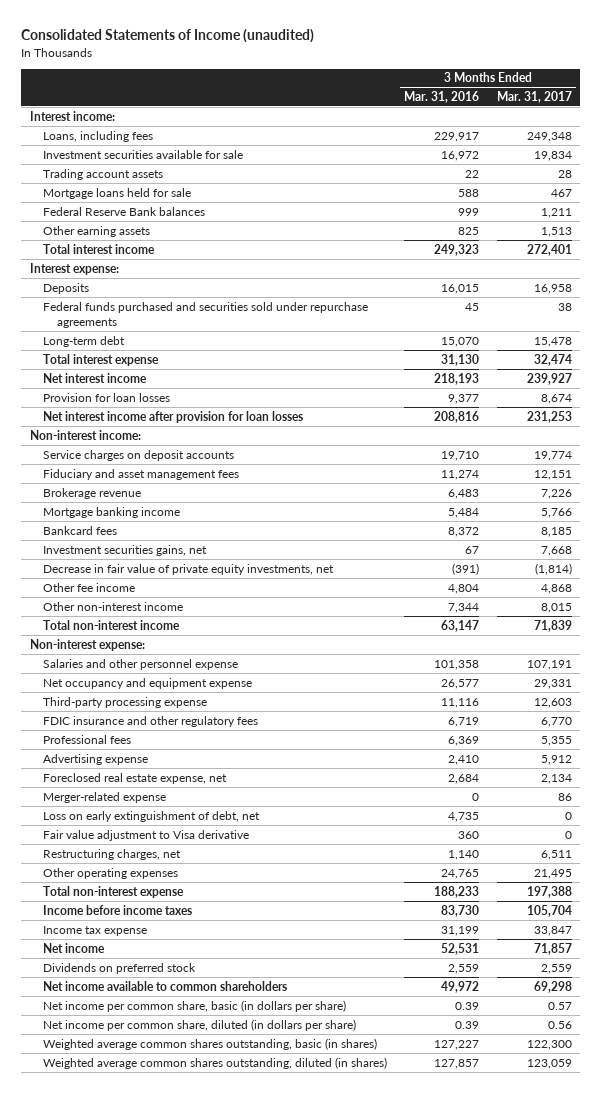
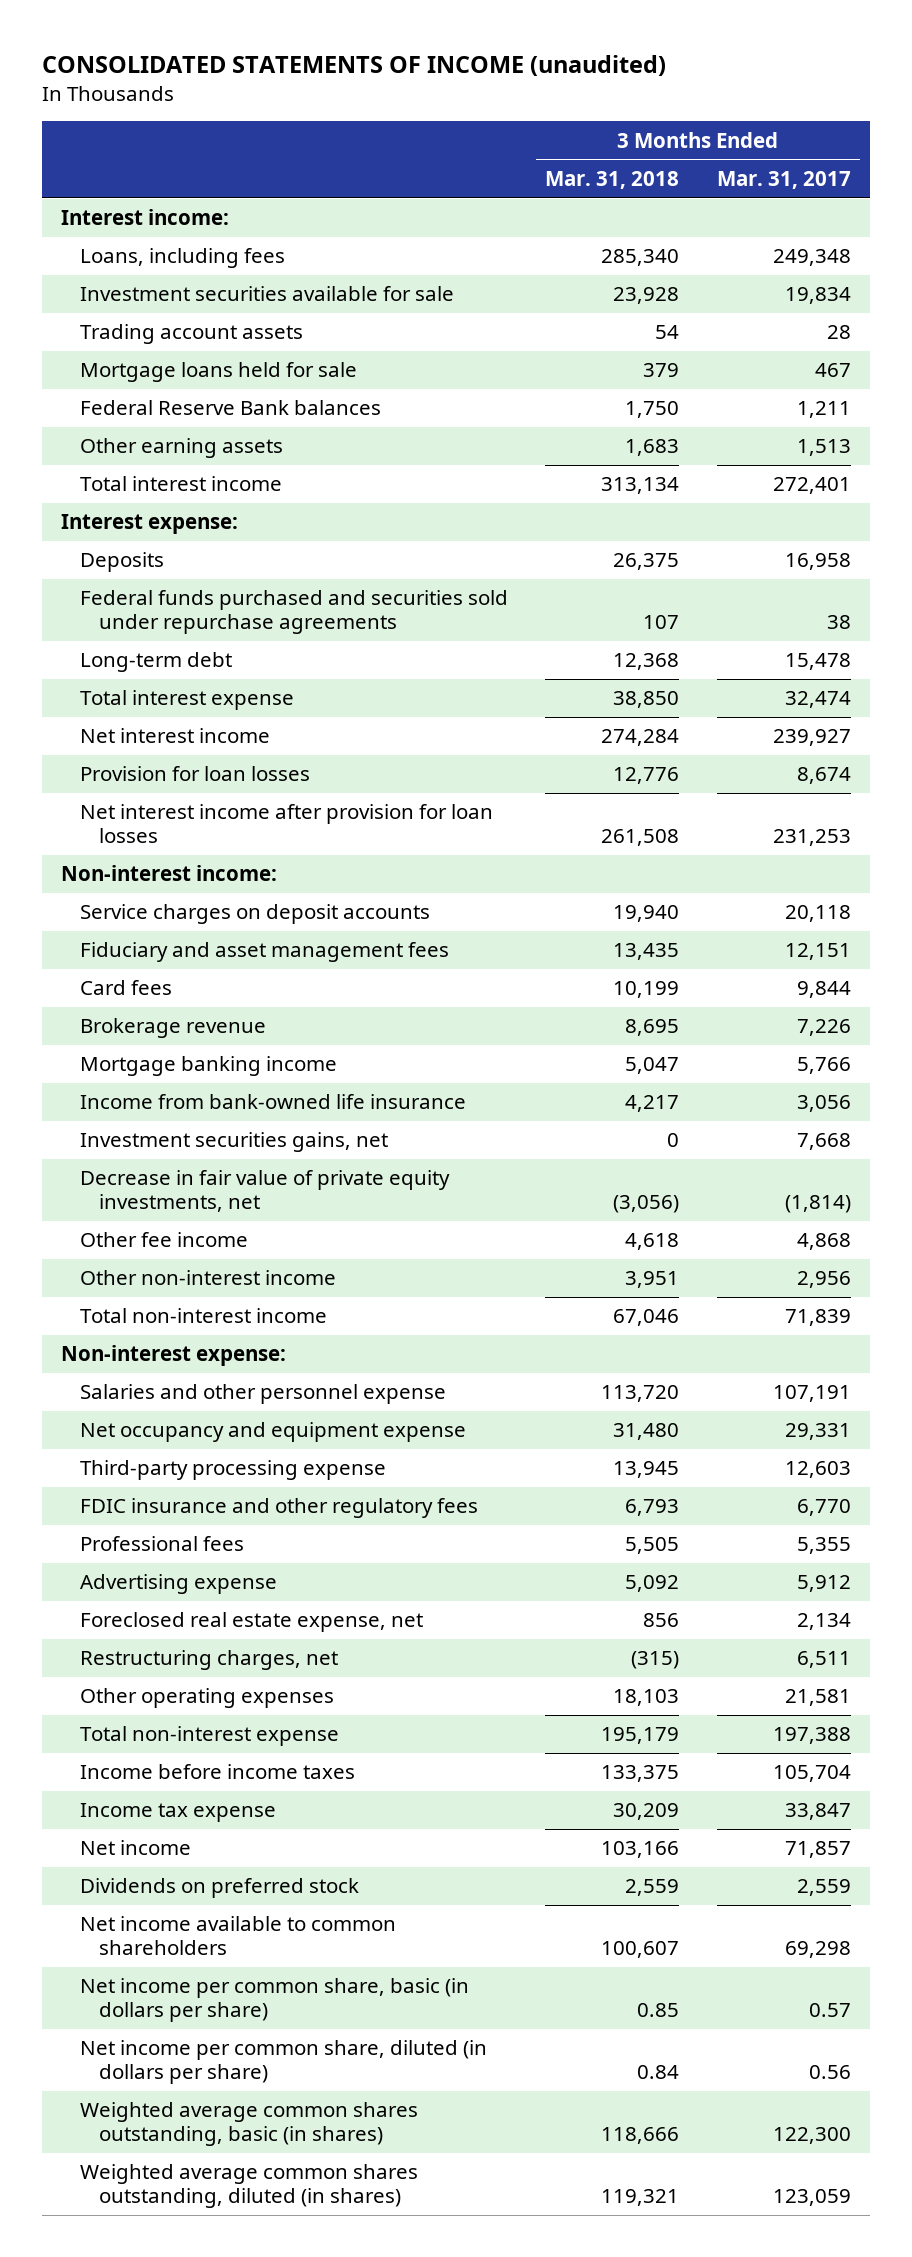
[21,29,315,44] Consolidated Statements of Income (unaudited) -> [41,55,666,77] CONSOLIDATED STATEMENTS OF INCOME (unaudited)
[404,90,480,103] Mar. 31, 2016 -> none
none -> [545,171,680,190] Mar. 31, 2018
[533,450,572,461] 19,774 -> [784,905,851,923] 20,118
none -> [79,980,172,996] Card fees
[43,525,118,535] Bankcard fees -> none
none -> [79,1094,466,1110] Income from bank-owned life insurance
[540,602,572,613] 8,015 -> [796,1271,851,1289] 2,956
[43,791,167,803] Merger-related expense -> none
[43,810,261,822] Loss on early extinguishment of debt, net -> none
[43,829,250,841] Fair value adjustment to Visa derivative -> none
[533,868,572,879] 21,495 -> [784,1689,851,1707] 21,581

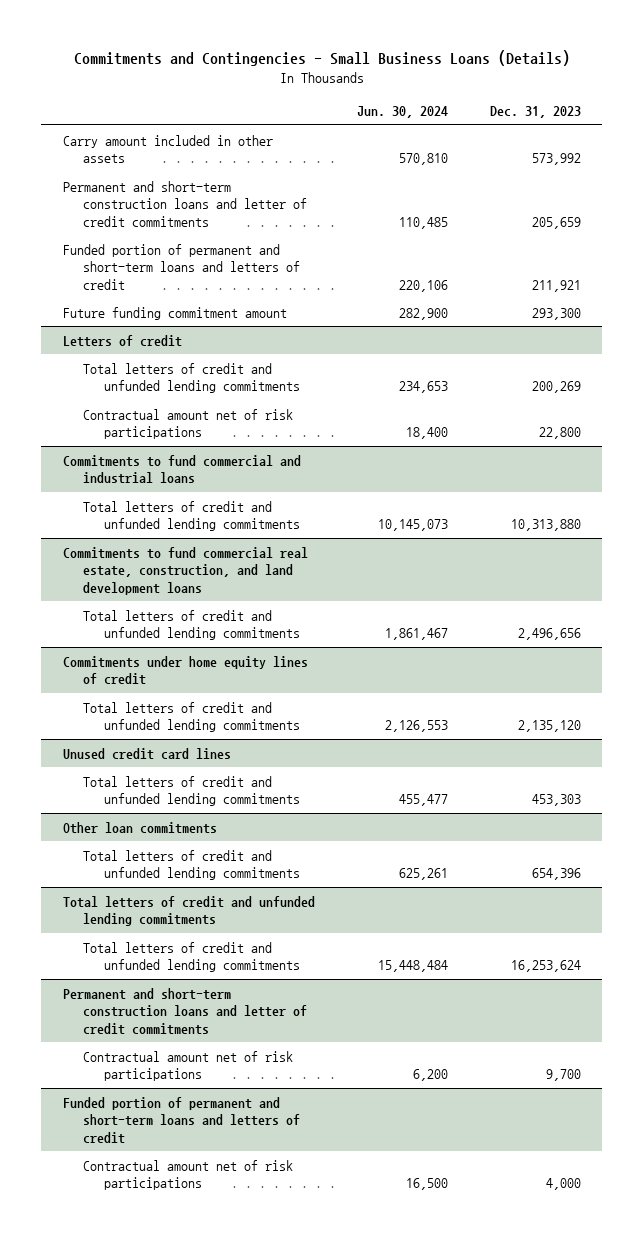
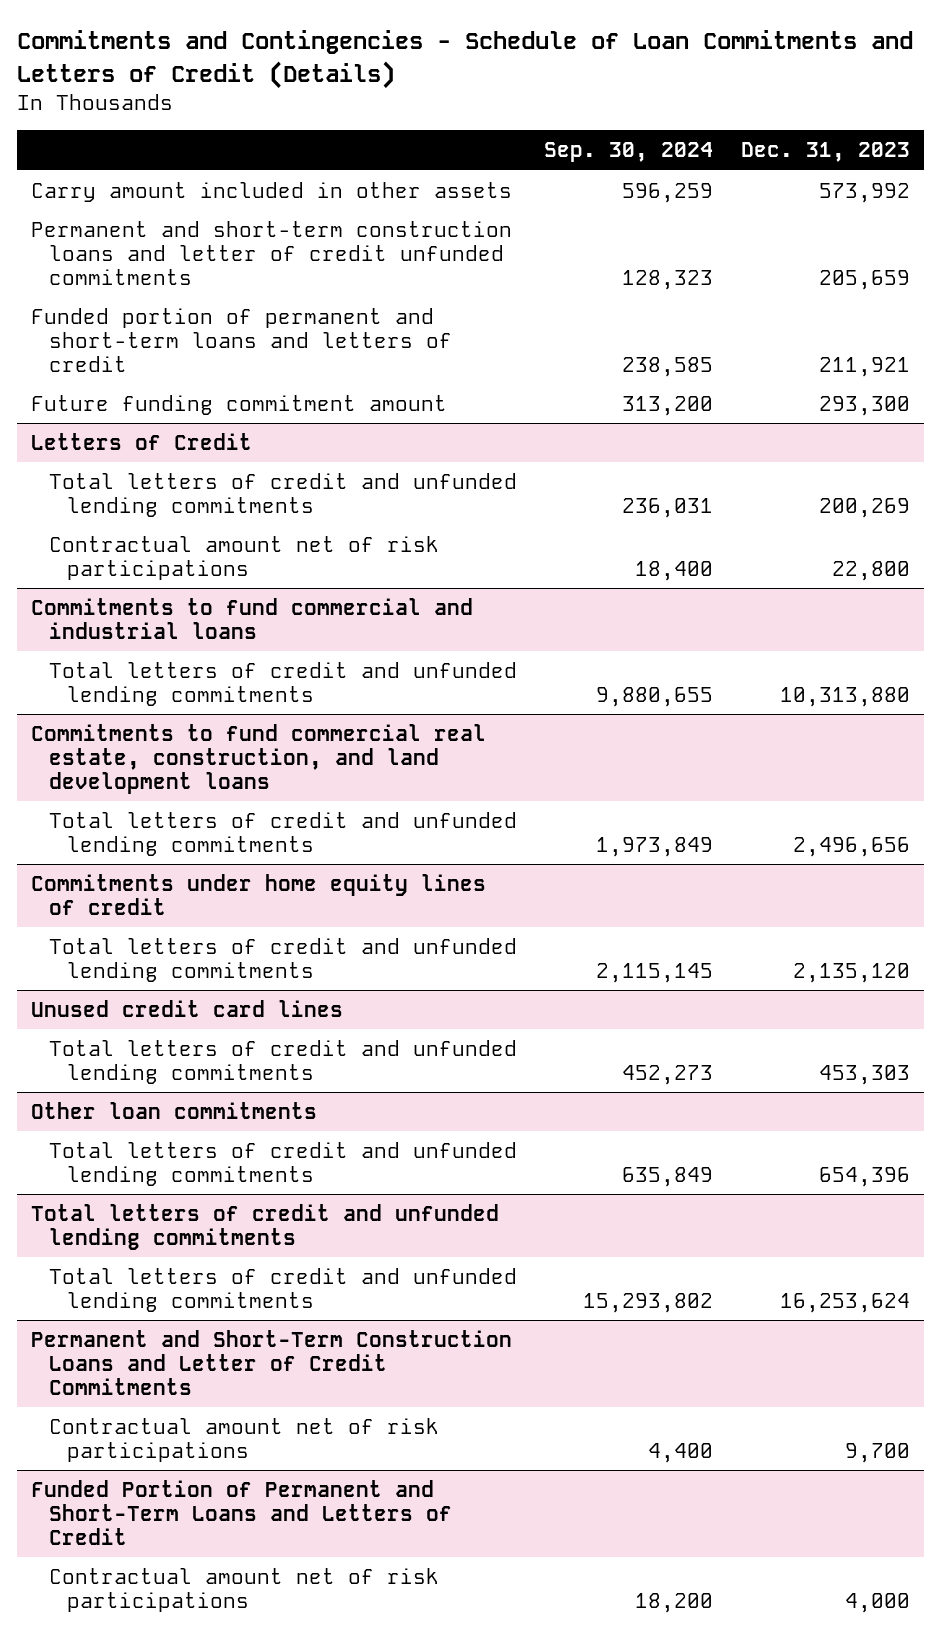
[73,50,570,67] Commitments and Contingencies - Small Business Loans (Details) -> [16,30,913,89] Commitments and Contingencies - Schedule of Loan Commitments and Letters of Credit (Details)
[356,106,448,119] Jun. 30, 2024 -> none
none -> [544,142,714,163] Sep. 30, 2024
[62,180,308,227] Permanent and short-term construction loans and letter of credit commitments -> [30,220,512,285] Permanent and short-term construction loans and letter of credit unfunded commitments
[62,334,182,347] Letters of credit -> [30,432,252,450] Letters of Credit
[62,987,308,1035] Permanent and short-term construction loans and letter of credit commitments -> [30,1329,512,1395] Permanent and Short-Term Construction Loans and Letter of Credit Commitments
[62,1096,301,1144] Funded portion of permanent and short-term loans and letters of credit -> [30,1479,452,1545] Funded Portion of Permanent and Short-Term Loans and Letters of Credit

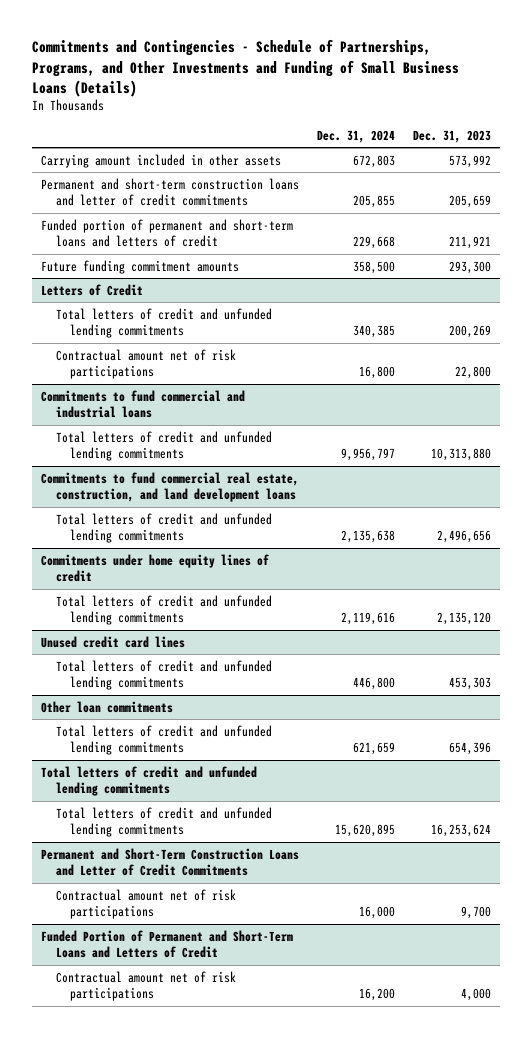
[16,30,913,89] Commitments and Contingencies - Schedule of Loan Commitments and Letters of Credit (Details) -> [32,39,460,97] Commitments and Contingencies - Schedule of Partnerships, Programs, and Other Investments and Funding of Small Business Loans (Details)
[544,142,714,163] Sep. 30, 2024 -> none
none -> [316,129,395,143] Dec. 31, 2024
[30,181,512,202] Carry amount included in other assets -> [41,153,282,168] Carrying amount included in other assets
[30,220,512,285] Permanent and short-term construction loans and letter of credit unfunded commitments -> [41,177,300,207] Permanent and short-term construction loans and letter of credit commitments
[30,394,447,415] Future funding commitment amount -> [41,259,240,274] Future funding commitment amounts

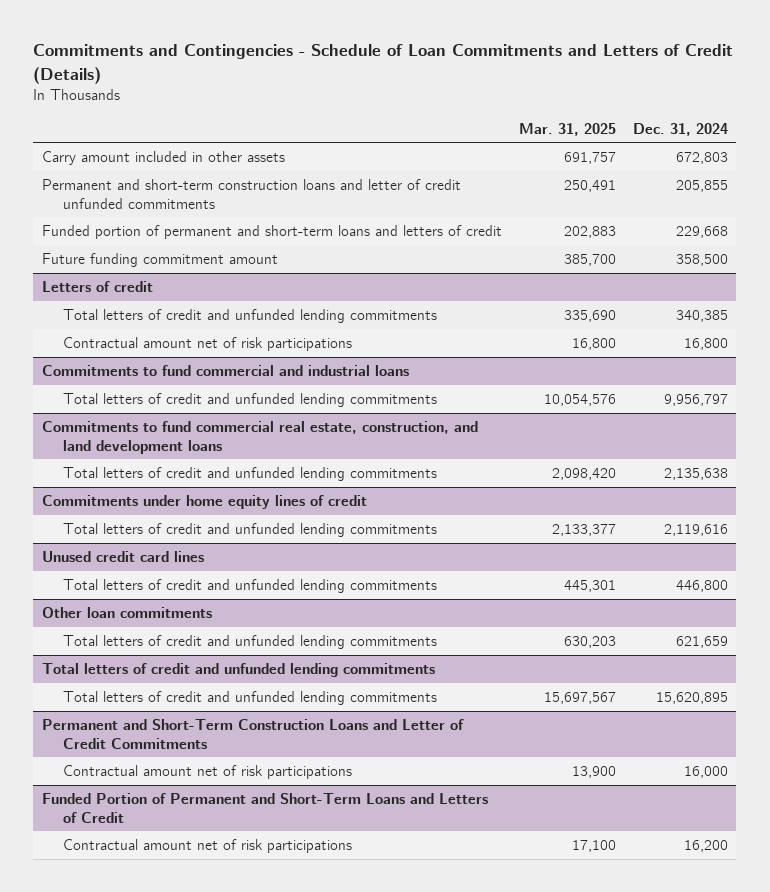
[32,39,460,97] Commitments and Contingencies - Schedule of Partnerships, Programs, and Other Investments and Funding of Small Business Loans (Details) -> [33,44,734,84] Commitments and Contingencies - Schedule of Loan Commitments and Letters of Credit (Details)
[412,129,491,143] Dec. 31, 2023 -> none
none -> [518,122,616,136] Mar. 31, 2025
[41,153,282,168] Carrying amount included in other assets -> [41,150,285,165] Carry amount included in other assets
[41,177,300,207] Permanent and short-term construction loans and letter of credit commitments -> [41,178,461,209] Permanent and short-term construction loans and letter of credit unfunded commitments
[41,259,240,274] Future funding commitment amounts -> [41,252,278,267] Future funding commitment amount
[41,283,144,296] Letters of Credit -> [41,280,153,292] Letters of credit

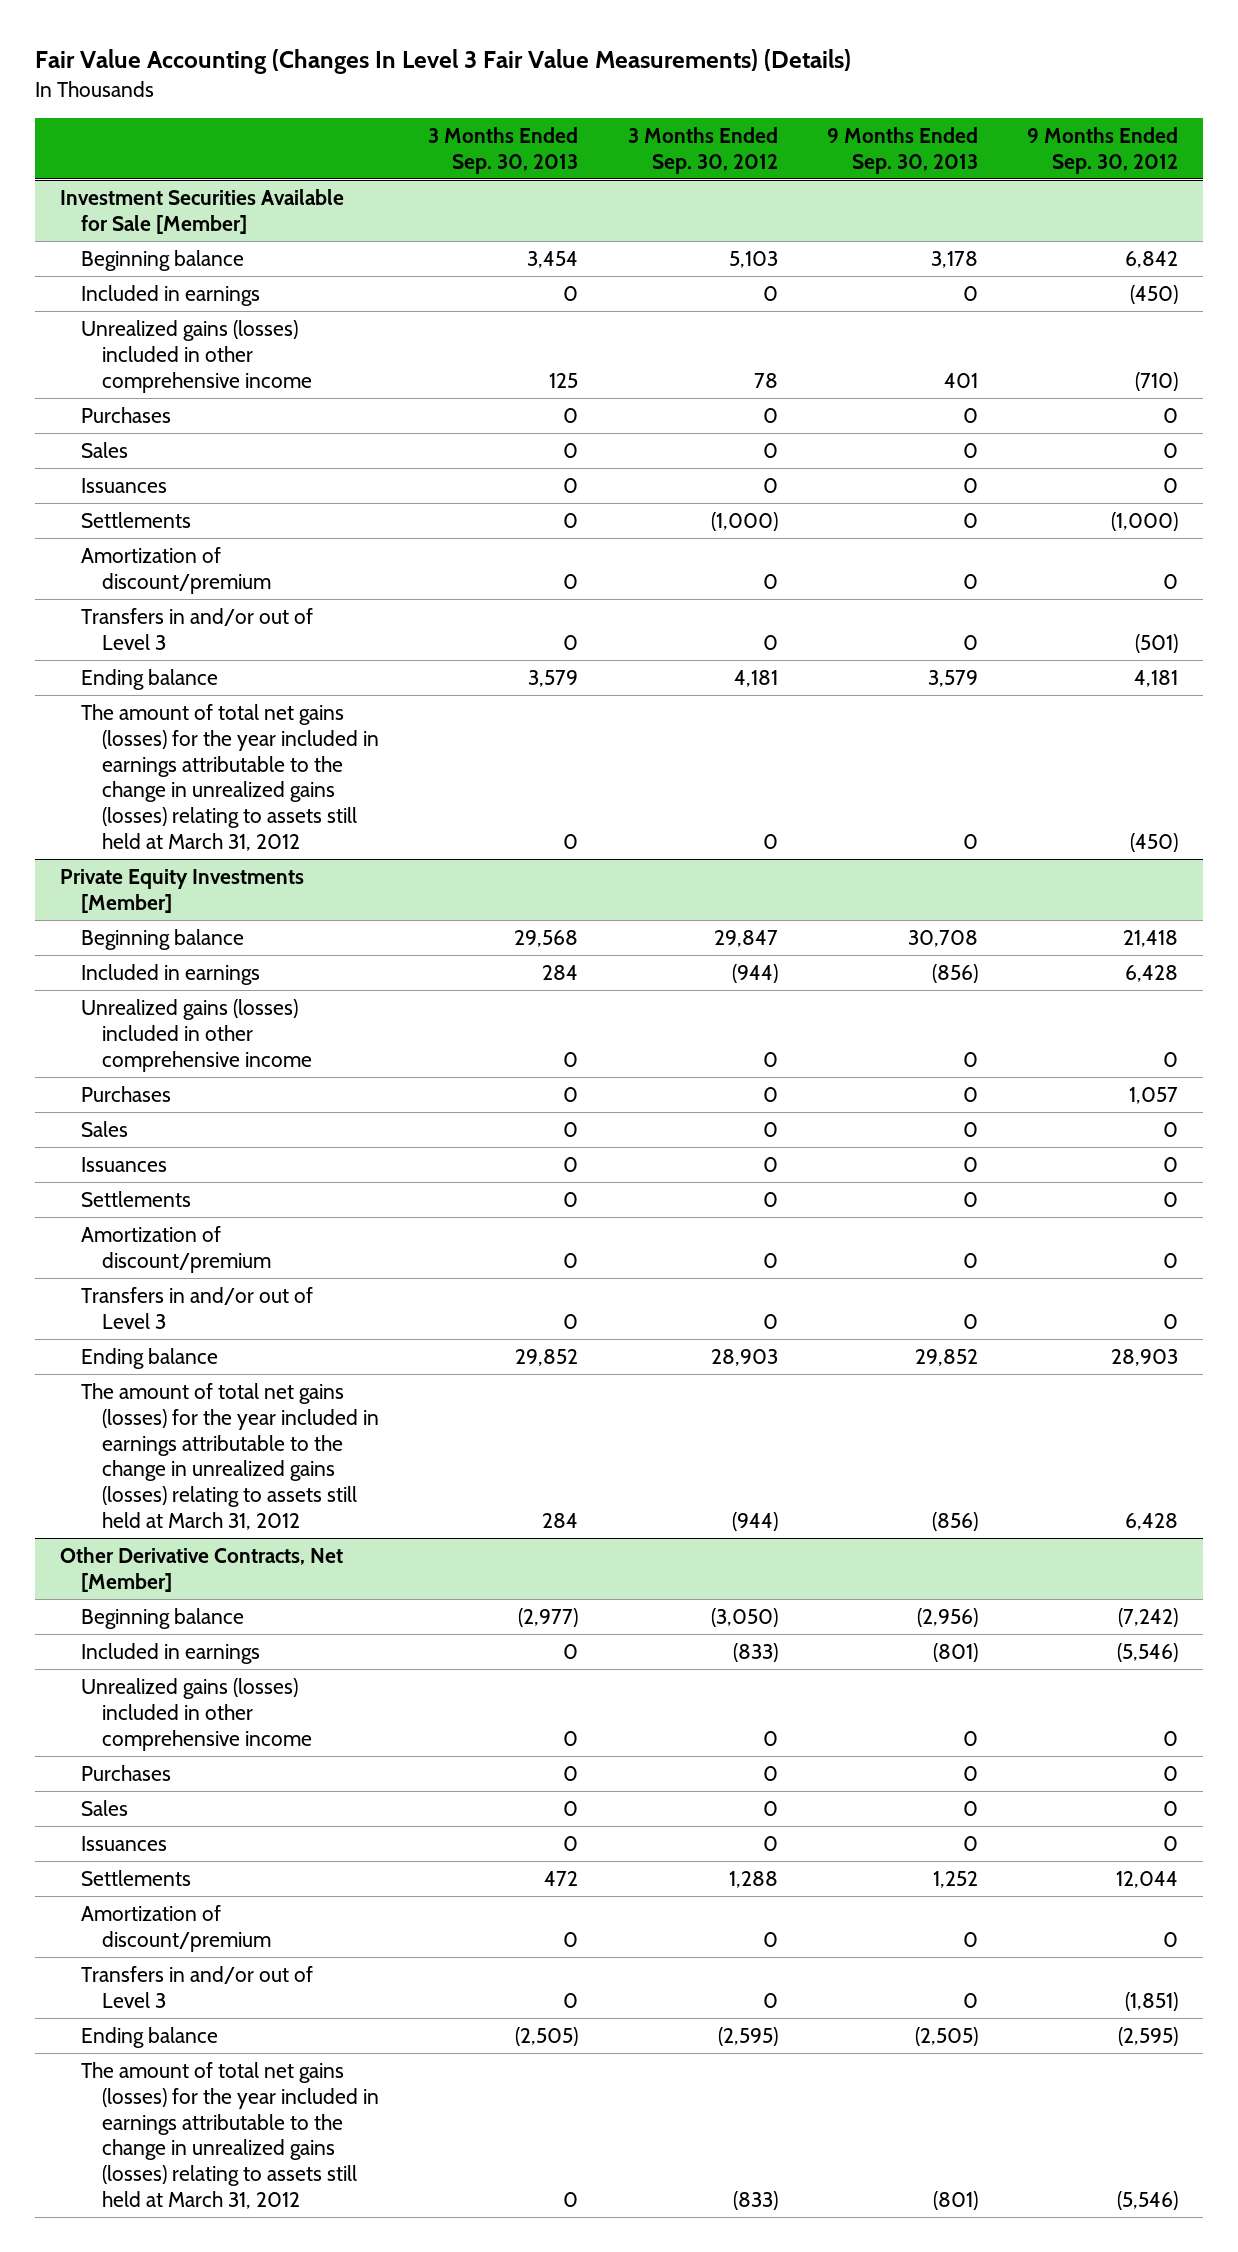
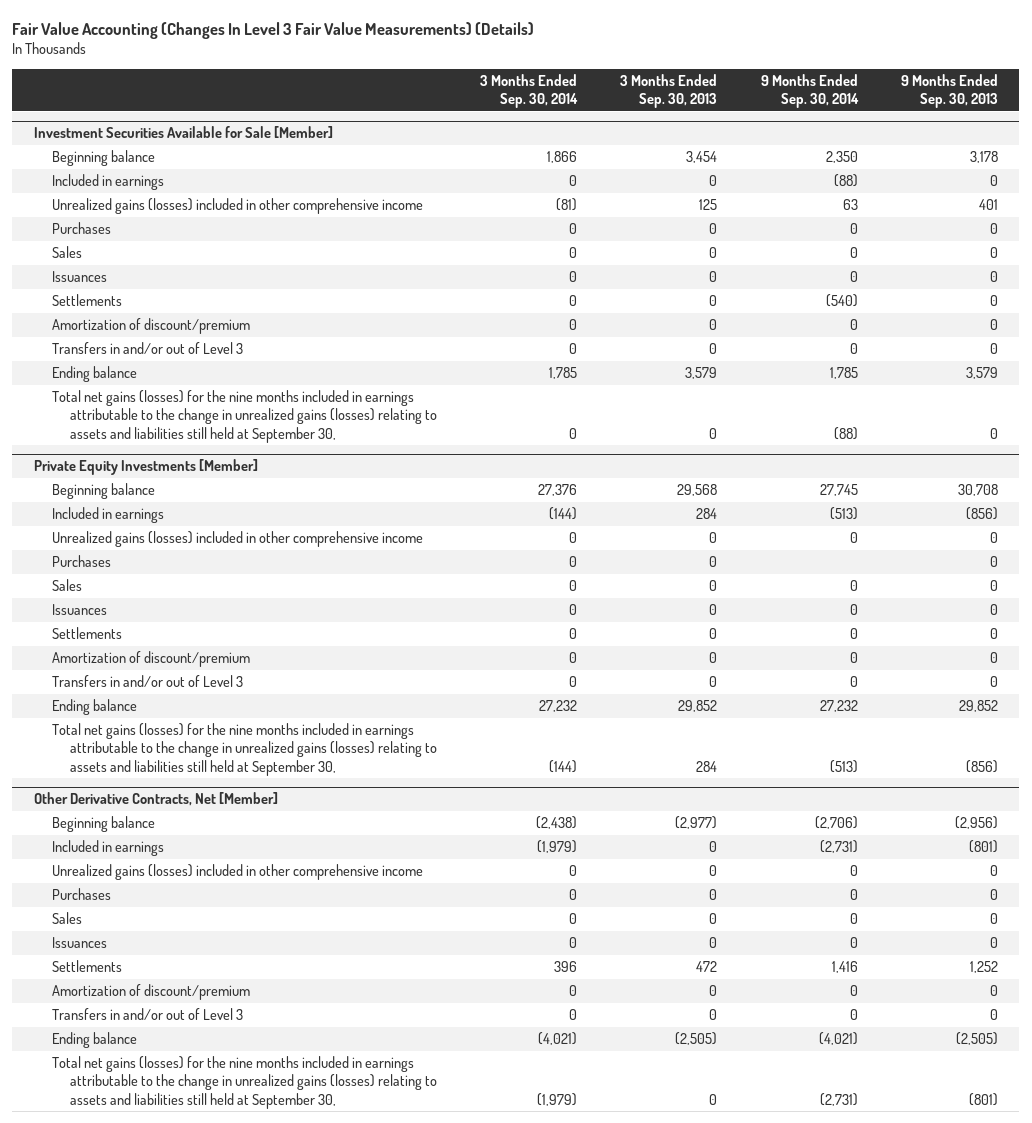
[627,127,778,174] 3 Months Ended Sep. 30, 2012 -> none
[1027,127,1179,174] 9 Months Ended Sep. 30, 2012 -> none
none -> [480,73,579,109] 3 Months Ended Sep. 30, 2014
none -> [760,73,859,109] 9 Months Ended Sep. 30, 2014
[81,703,380,851] The amount of total net gains (losses) for the year included in earnings attributable to the change in unrealized gains (losses) relating to assets still held at March 31, 2012 -> [52,390,438,443] Total net gains (losses) for the nine months included in earnings attributable to the change in unrealized gains (losses) relating to assets and liabilities still held at September 30,
[81,1382,380,1530] The amount of total net gains (losses) for the year included in earnings attributable to the change in unrealized gains (losses) relating to assets still held at March 31, 2012 -> [52,723,438,776] Total net gains (losses) for the nine months included in earnings attributable to the change in unrealized gains (losses) relating to assets and liabilities still held at September 30,
[81,2061,380,2209] The amount of total net gains (losses) for the year included in earnings attributable to the change in unrealized gains (losses) relating to assets still held at March 31, 2012 -> [52,1056,438,1109] Total net gains (losses) for the nine months included in earnings attributable to the change in unrealized gains (losses) relating to assets and liabilities still held at September 30,

